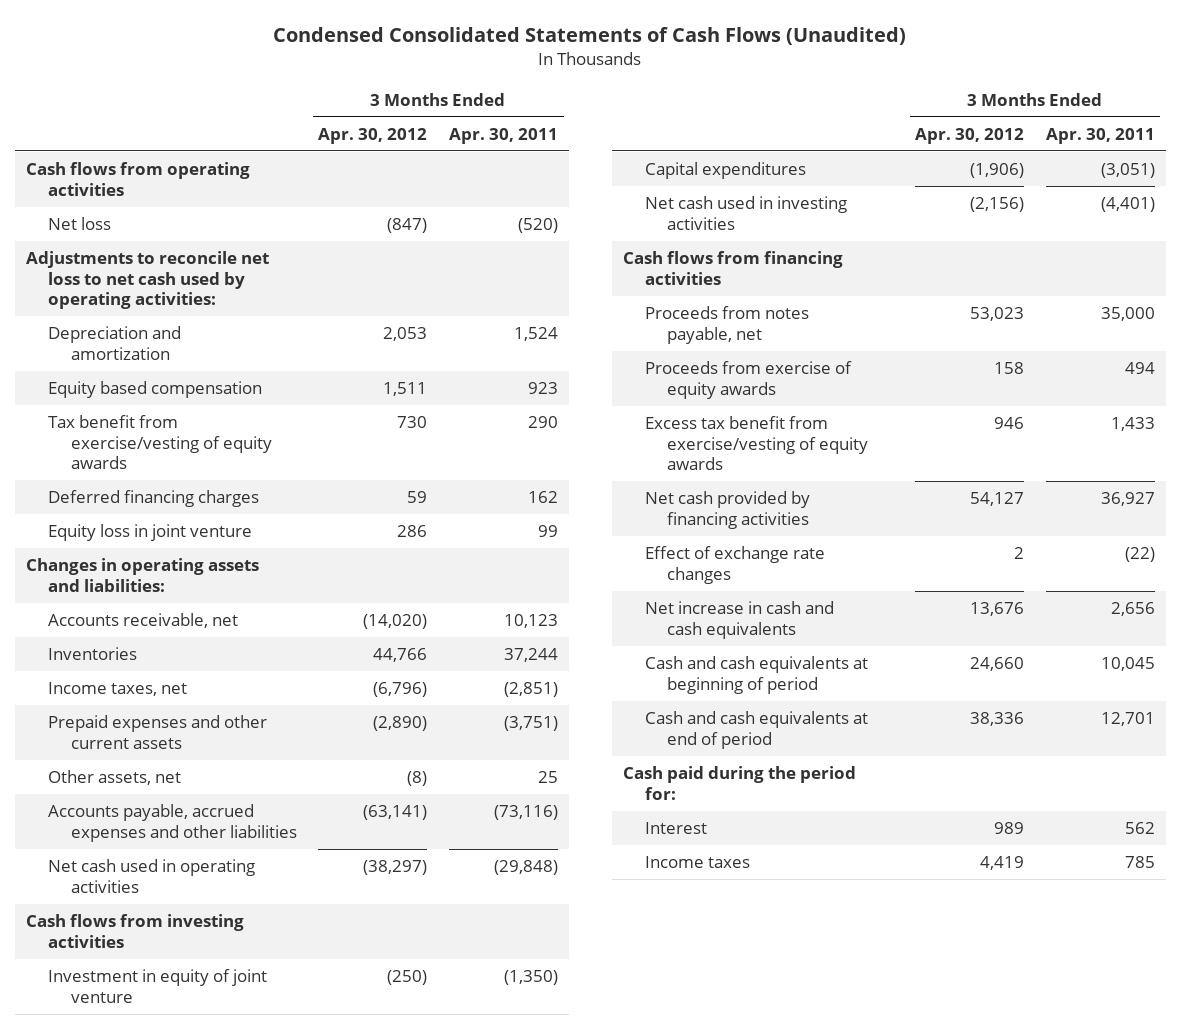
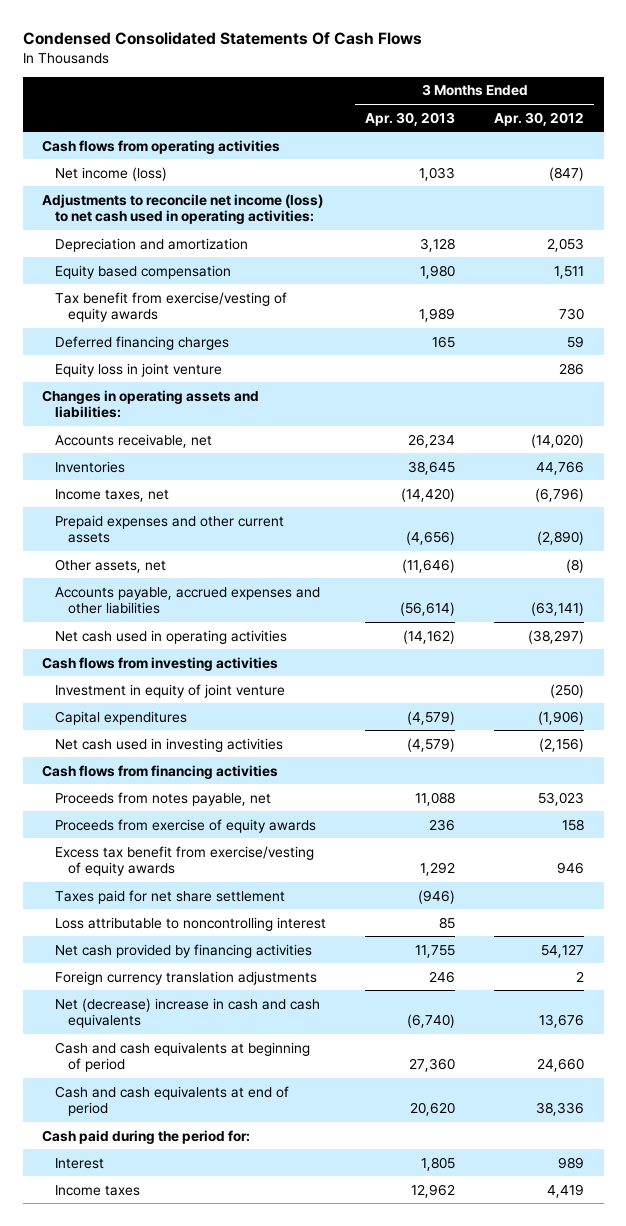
[273,27,907,46] Condensed Consolidated Statements of Cash Flows (Unaudited) -> [22,32,422,46] Condensed Consolidated Statements Of Cash Flows
[449,127,559,144] Apr. 30, 2011 -> none
none -> [365,111,456,126] Apr. 30, 2013
[48,217,112,231] Net loss -> [55,166,168,181] Net income (loss)
[26,251,270,310] Adjustments to reconcile net loss to net cash used by operating activities: -> [42,193,324,225] Adjustments to reconcile net income (loss) to net cash used in operating activities:
none -> [55,889,286,904] Taxes paid for net share settlement
none -> [55,916,327,931] Loss attributable to noncontrolling interest
[645,546,826,584] Effect of exchange rate changes -> [55,970,318,985] Foreign currency translation adjustments
[645,601,835,639] Net increase in cash and cash equivalents -> [55,997,321,1029] Net (decrease) increase in cash and cash equivalents

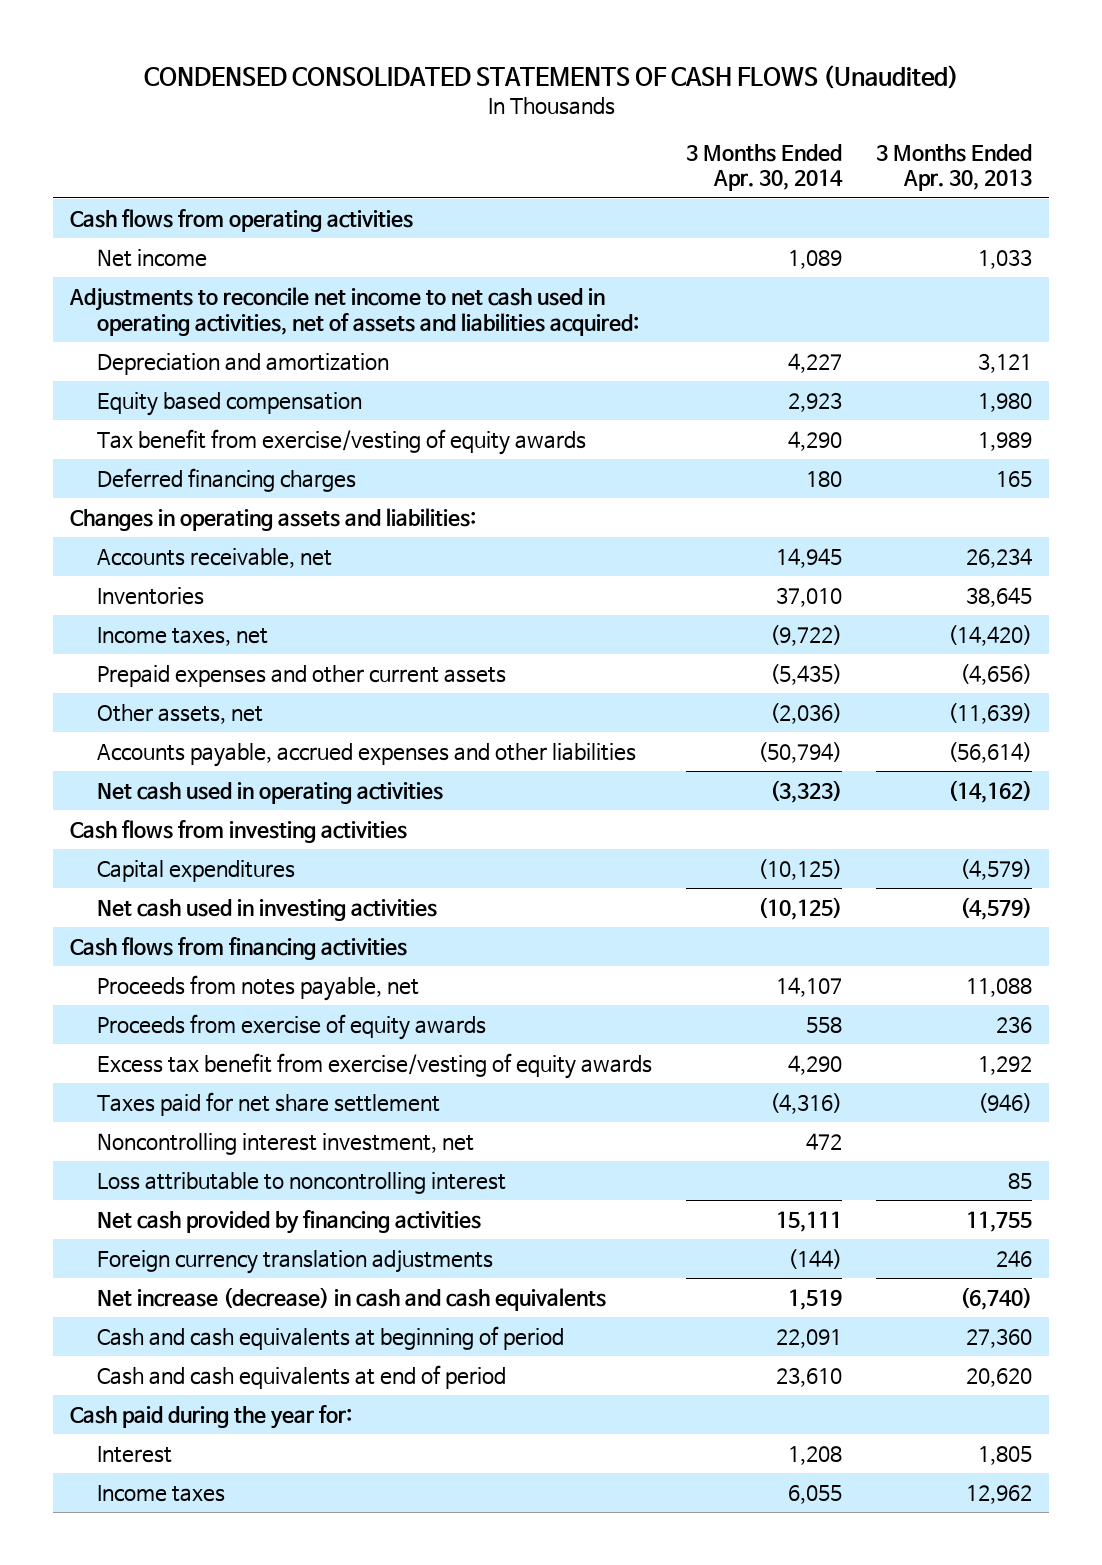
[22,32,422,46] Condensed Consolidated Statements Of Cash Flows -> [144,65,960,90] CONDENSED CONSOLIDATED STATEMENTS OF CASH FLOWS (Unaudited)
[494,111,585,126] Apr. 30, 2012 -> none
none -> [686,143,844,192] 3 Months Ended Apr. 30, 2014
[55,166,168,181] Net income (loss) -> [97,248,208,267] Net income
[42,193,324,225] Adjustments to reconcile net income (loss) to net cash used in operating activities: -> [69,286,640,336] Adjustments to reconcile net income to net cash used in operating activities, net of assets and liabilities acquired:
[420,237,456,252] 3,128 -> [977,352,1032,373] 3,121
[55,362,223,377] Equity loss in joint venture -> none
[402,558,456,573] (11,646) -> [947,702,1032,724] (11,639)
[55,683,286,698] Investment in equity of joint venture -> none
none -> [97,1132,475,1155] Noncontrolling interest investment, net
[55,997,321,1029] Net (decrease) increase in cash and cash equivalents -> [97,1286,607,1311] Net increase (decrease) in cash and cash equivalents
[42,1129,251,1144] Cash paid during the period for: -> [70,1404,353,1429] Cash paid during the year for:

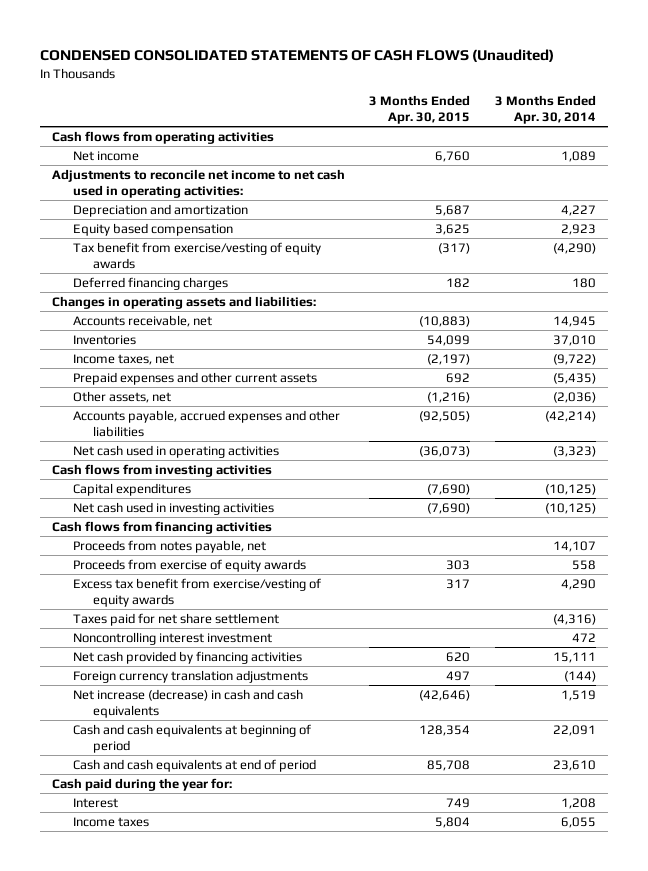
[875,143,1032,192] 3 Months Ended Apr. 30, 2013 -> none
none -> [369,94,471,124] 3 Months Ended Apr. 30, 2015
[69,286,640,336] Adjustments to reconcile net income to net cash used in operating activities, net of assets and liabilities acquired: -> [52,168,346,198] Adjustments to reconcile net income to net cash used in operating activities:
[788,430,843,451] 4,290 -> [552,242,596,254] (4,290)
[758,741,843,763] (50,794) -> [544,410,596,422] (42,214)
[97,1171,507,1194] Loss attributable to noncontrolling interest -> none
[97,1132,475,1155] Noncontrolling interest investment, net -> [72,631,272,645] Noncontrolling interest investment

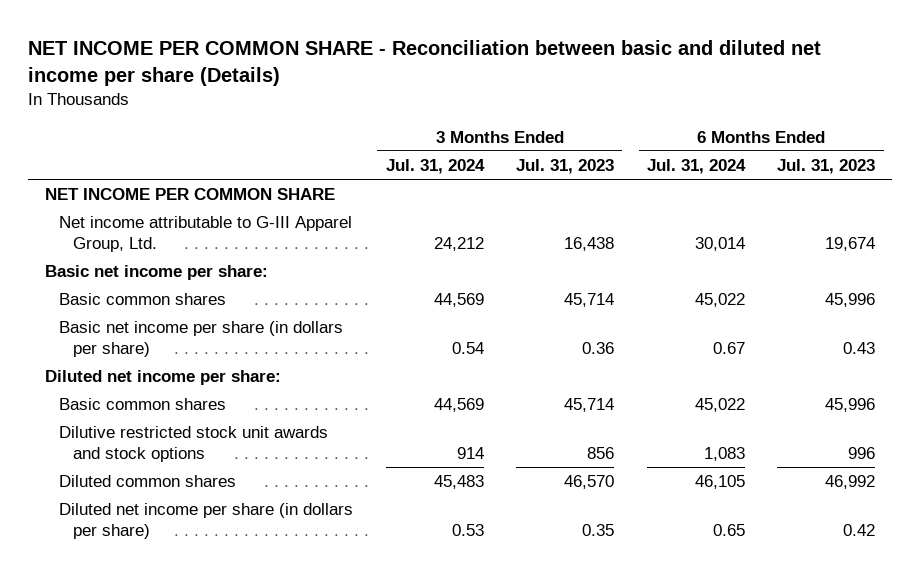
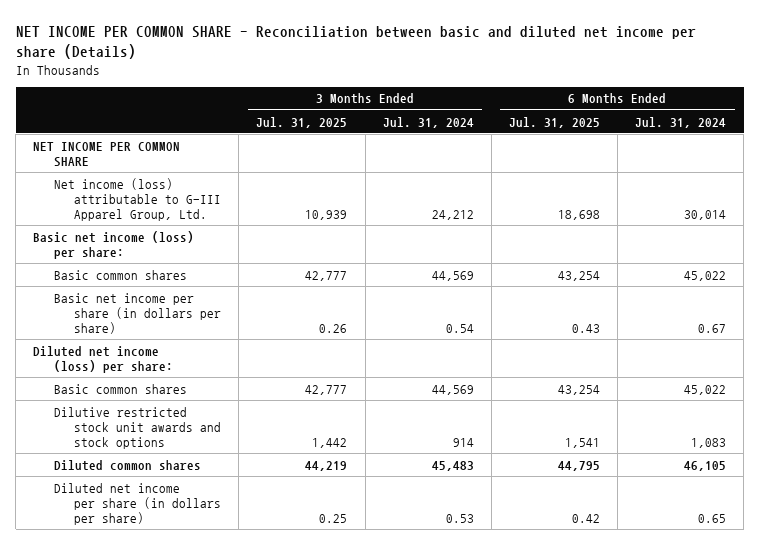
[516,158,615,174] Jul. 31, 2023 -> none
[777,158,876,174] Jul. 31, 2023 -> none
none -> [256,116,348,128] Jul. 31, 2025
none -> [508,116,600,128] Jul. 31, 2025
[58,216,352,252] Net income attributable to G-III Apparel Group, Ltd. -> [53,177,222,221] Net income (loss) attributable to G-III Apparel Group, Ltd.
[44,265,268,281] Basic net income per share: -> [33,230,195,259] Basic net income (loss) per share:
[44,370,281,386] Diluted net income per share: -> [33,345,173,373] Diluted net income (loss) per share:

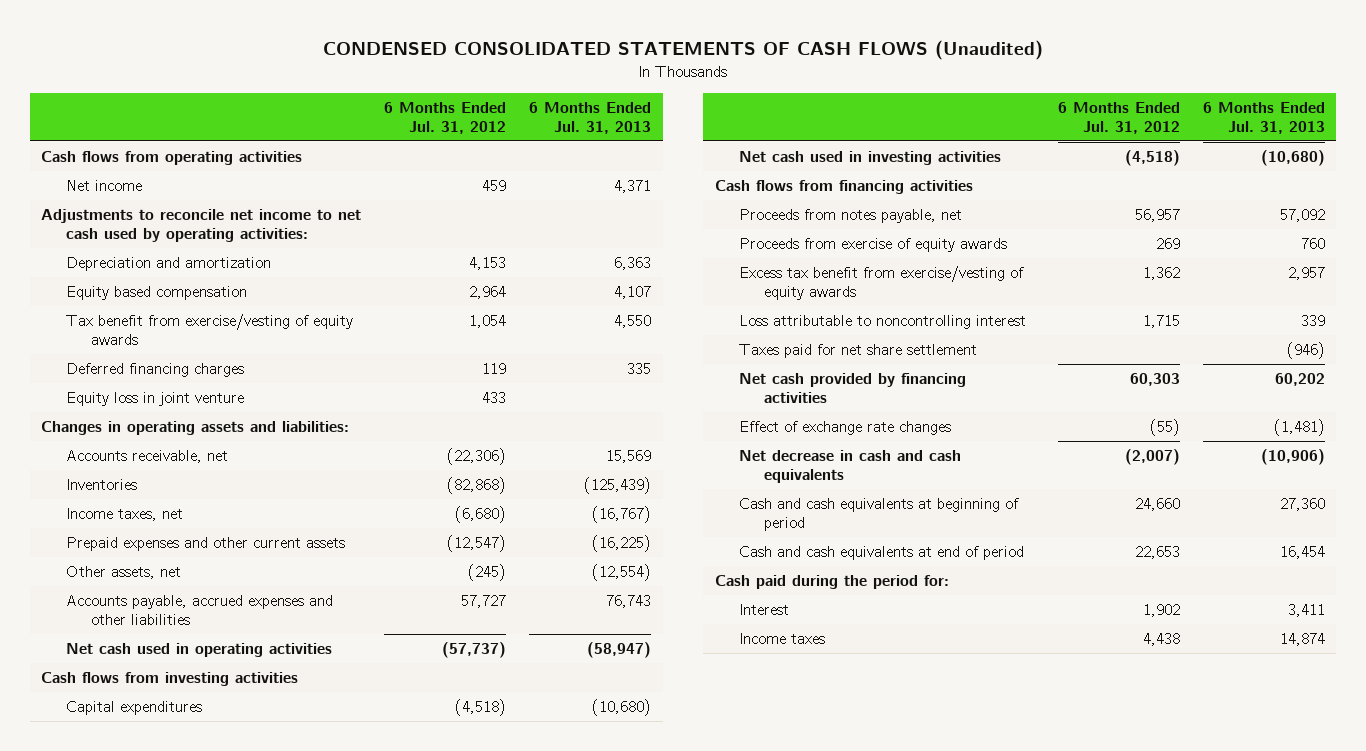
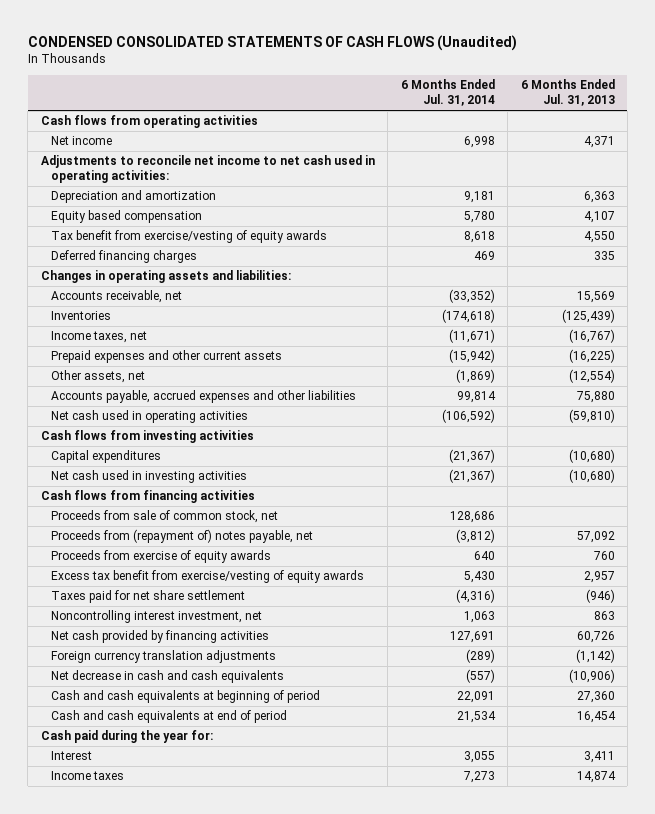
[384,101,507,134] 6 Months Ended Jul. 31, 2012 -> none
none -> [400,79,495,107] 6 Months Ended Jul. 31, 2014
[41,209,362,243] Adjustments to reconcile net income to net cash used by operating activities: -> [40,155,375,184] Adjustments to reconcile net income to net cash used in operating activities:
[65,392,244,407] Equity loss in joint venture -> none
[606,595,652,609] 76,743 -> [576,391,615,404] 75,880
[587,642,652,659] (58,947) -> [568,409,615,424] (59,810)
none -> [50,510,278,524] Proceeds from sale of common stock, net
[739,209,963,224] Proceeds from notes payable, net -> [50,529,313,544] Proceeds from (repayment of) notes payable, net
[739,315,1027,330] Loss attributable to noncontrolling interest -> none
[739,421,952,436] Effect of exchange rate changes -> none
none -> [50,610,262,624] Noncontrolling interest investment, net
[1274,373,1325,387] 60,202 -> [576,631,615,644] 60,726
none -> [50,650,276,664] Foreign currency translation adjustments
[714,575,949,590] Cash paid during the period for: -> [40,730,213,744] Cash paid during the year for:

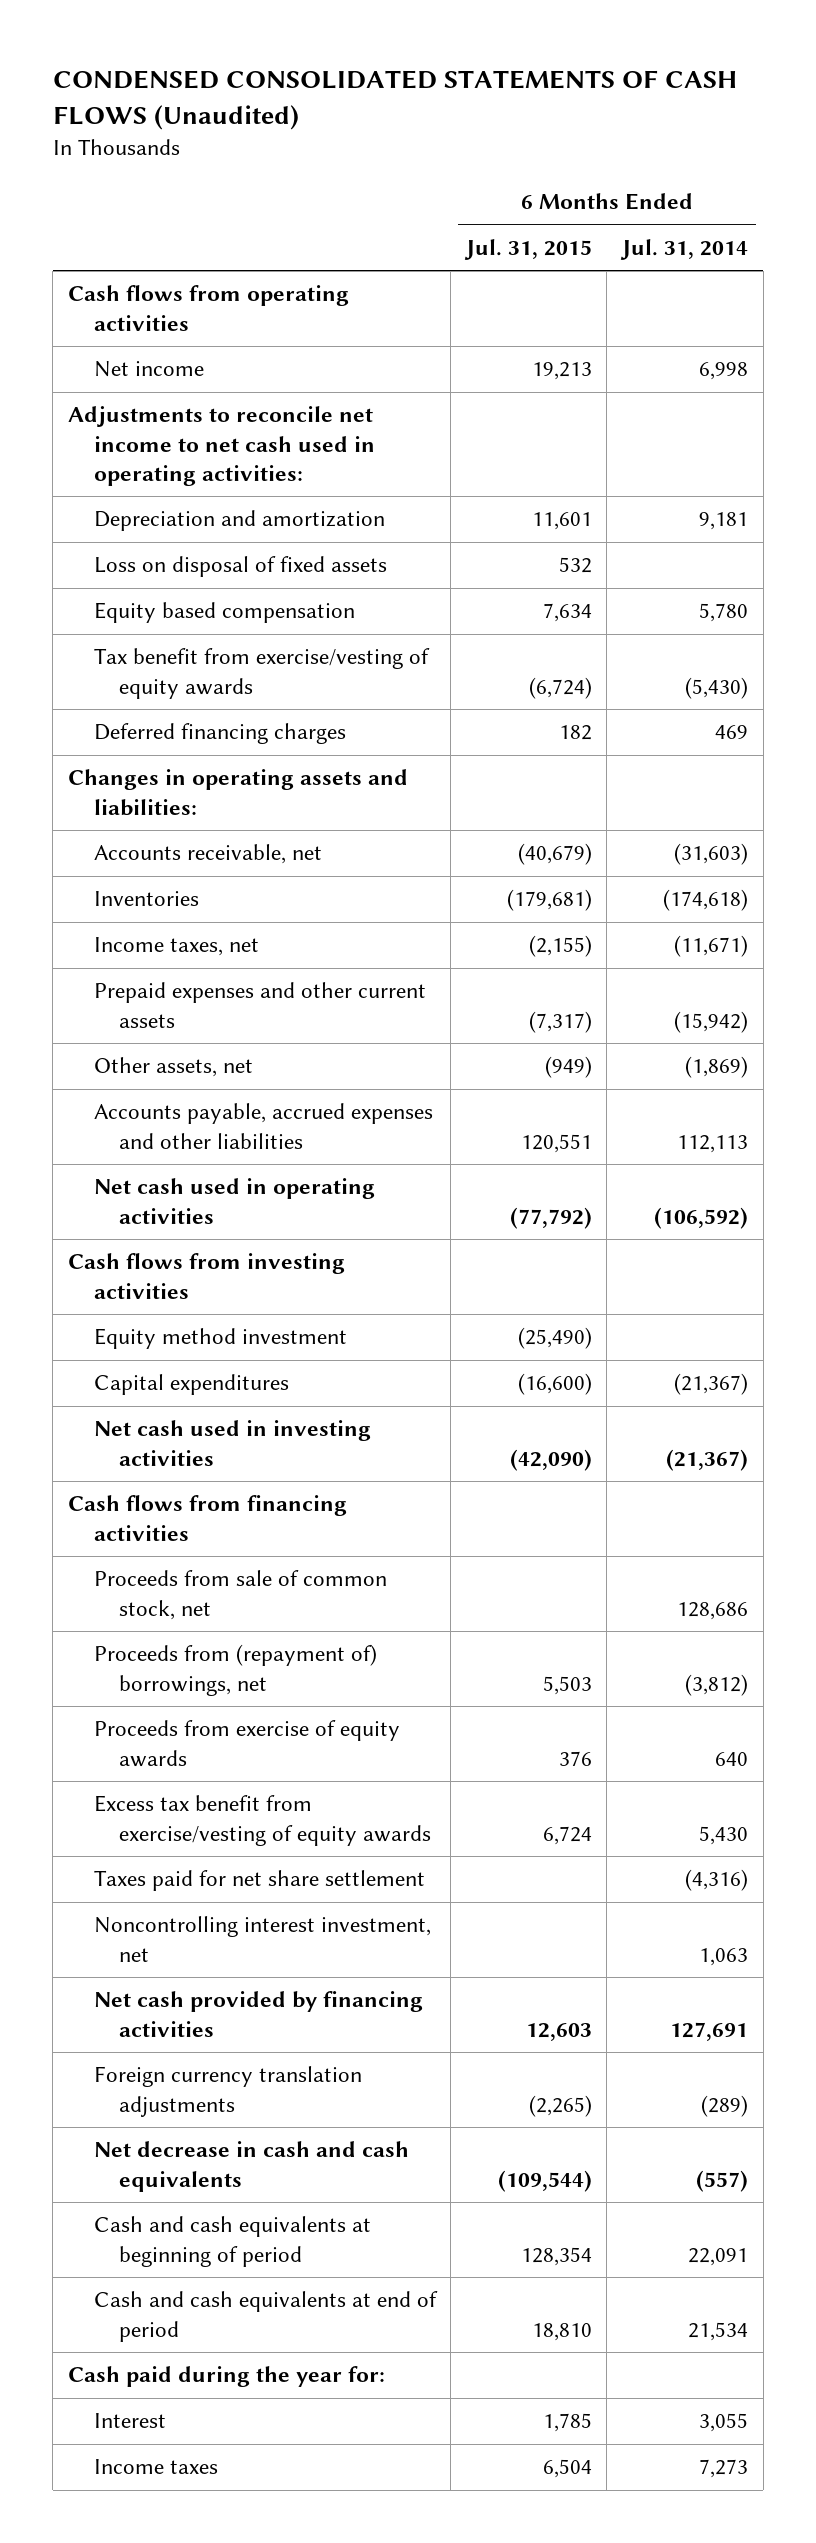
[520,79,615,107] 6 Months Ended Jul. 31, 2013 -> none
none -> [463,238,592,260] Jul. 31, 2015
none -> [93,556,387,578] Loss on disposal of fixed assets
[463,231,495,244] 8,618 -> [685,676,749,699] (5,430)
[448,289,495,304] (33,352) -> [674,843,749,866] (31,603)
[456,391,496,404] 99,814 -> [677,1134,749,1153] 112,113
none -> [93,1328,347,1350] Equity method investment
[50,529,313,544] Proceeds from (repayment of) notes payable, net -> [93,1644,377,1696] Proceeds from (repayment of) borrowings, net

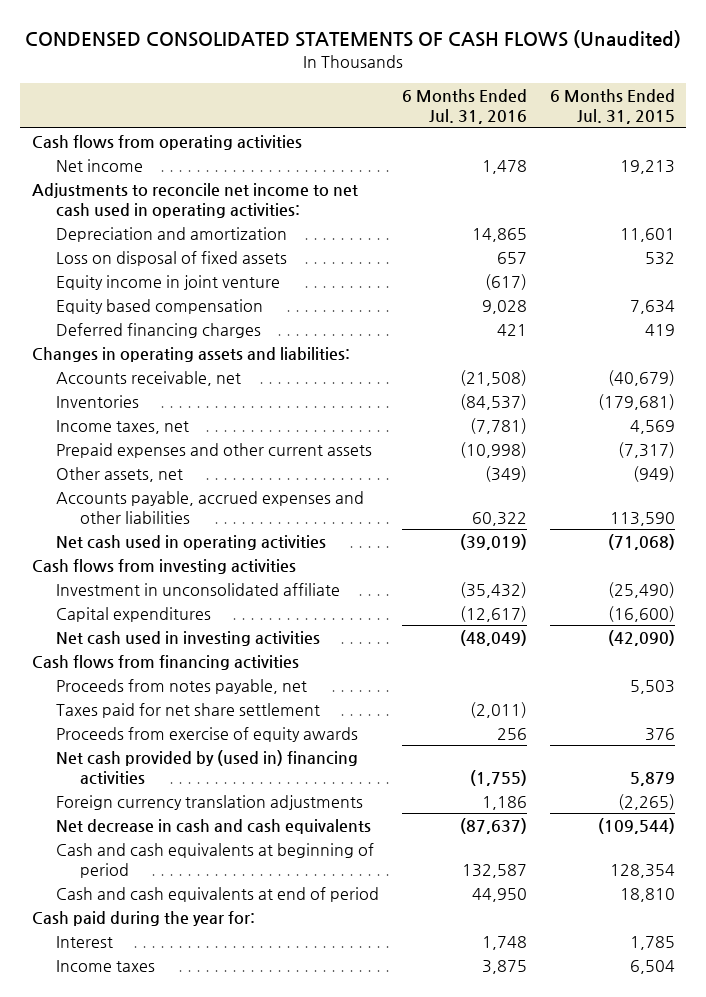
[620,238,749,260] Jul. 31, 2014 -> none
none -> [401,89,527,125] 6 Months Ended Jul. 31, 2016
none -> [55,274,280,290] Equity income in joint venture
[93,648,430,699] Tax benefit from exercise/vesting of equity awards -> none
[558,725,592,741] 182 -> [644,323,675,336] 419
[528,935,592,958] (2,155) -> [629,419,675,434] 4,569
[520,1133,592,1153] 120,551 -> [609,511,675,526] 113,590
[509,1206,592,1229] (77,792) -> [607,533,675,550] (71,068)
[93,1328,347,1350] Equity method investment -> [55,582,340,596] Investment in unconsolidated affiliate
[93,1570,387,1620] Proceeds from sale of common stock, net -> none
[93,1795,432,1846] Excess tax benefit from exercise/vesting of equity awards -> none
[93,1644,377,1696] Proceeds from (repayment of) borrowings, net -> [55,678,307,694] Proceeds from notes payable, net
[93,1916,431,1962] Noncontrolling interest investment, net -> none
[93,1720,400,1767] Proceeds from exercise of equity awards -> [55,726,358,742] Proceeds from exercise of equity awards
[93,1991,423,2037] Net cash provided by financing activities -> [55,749,358,785] Net cash provided by (used in) financing activities
[525,2022,592,2041] 12,603 -> [629,771,675,786] 5,879

